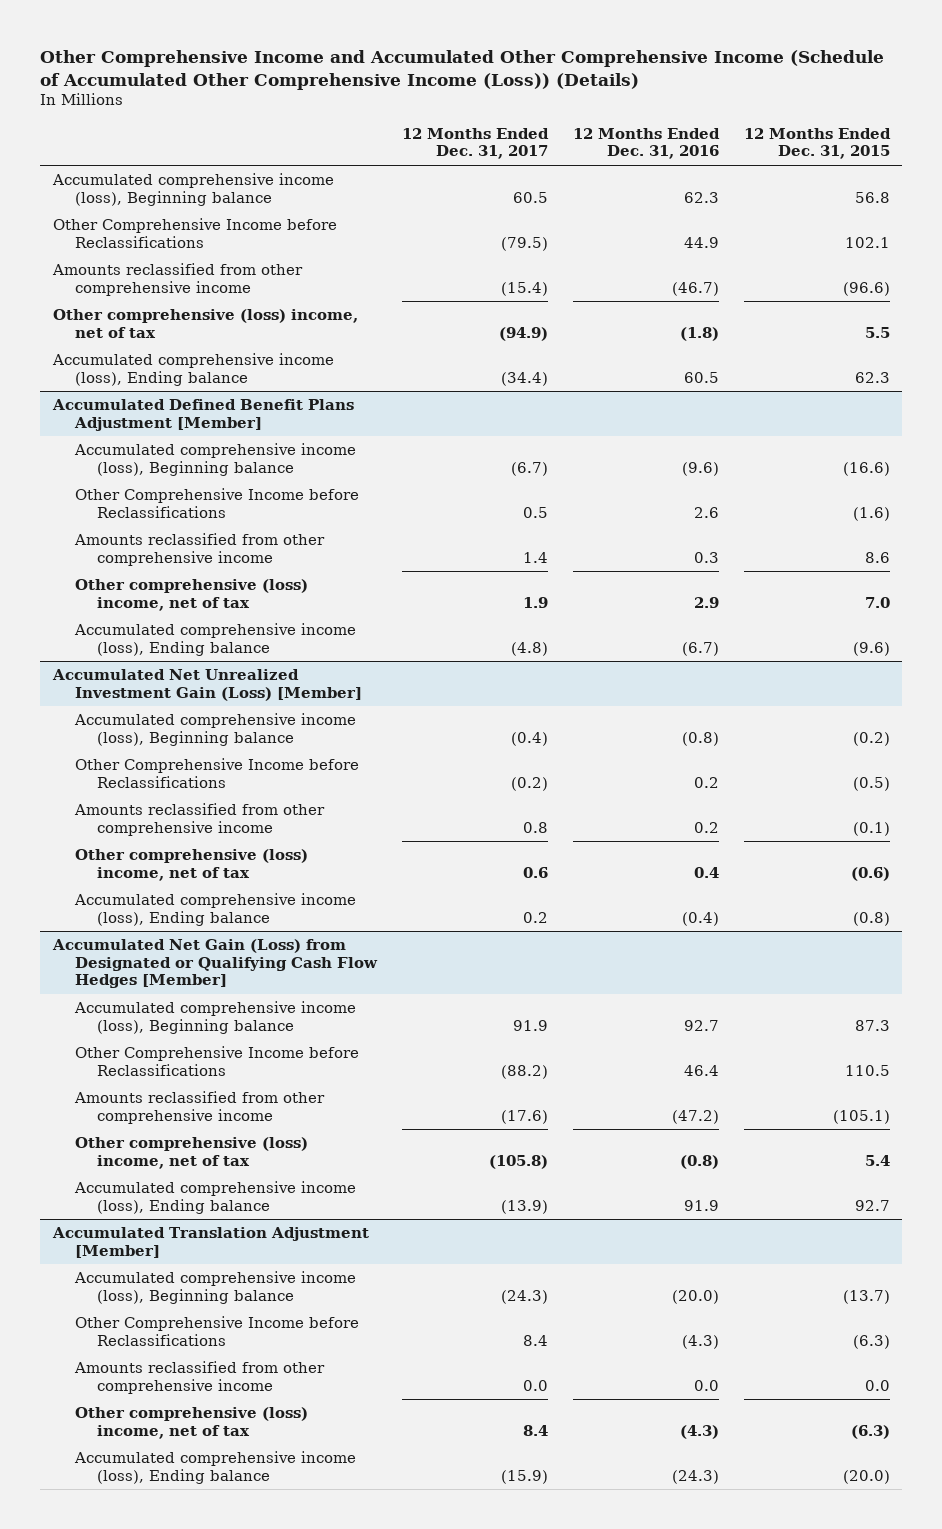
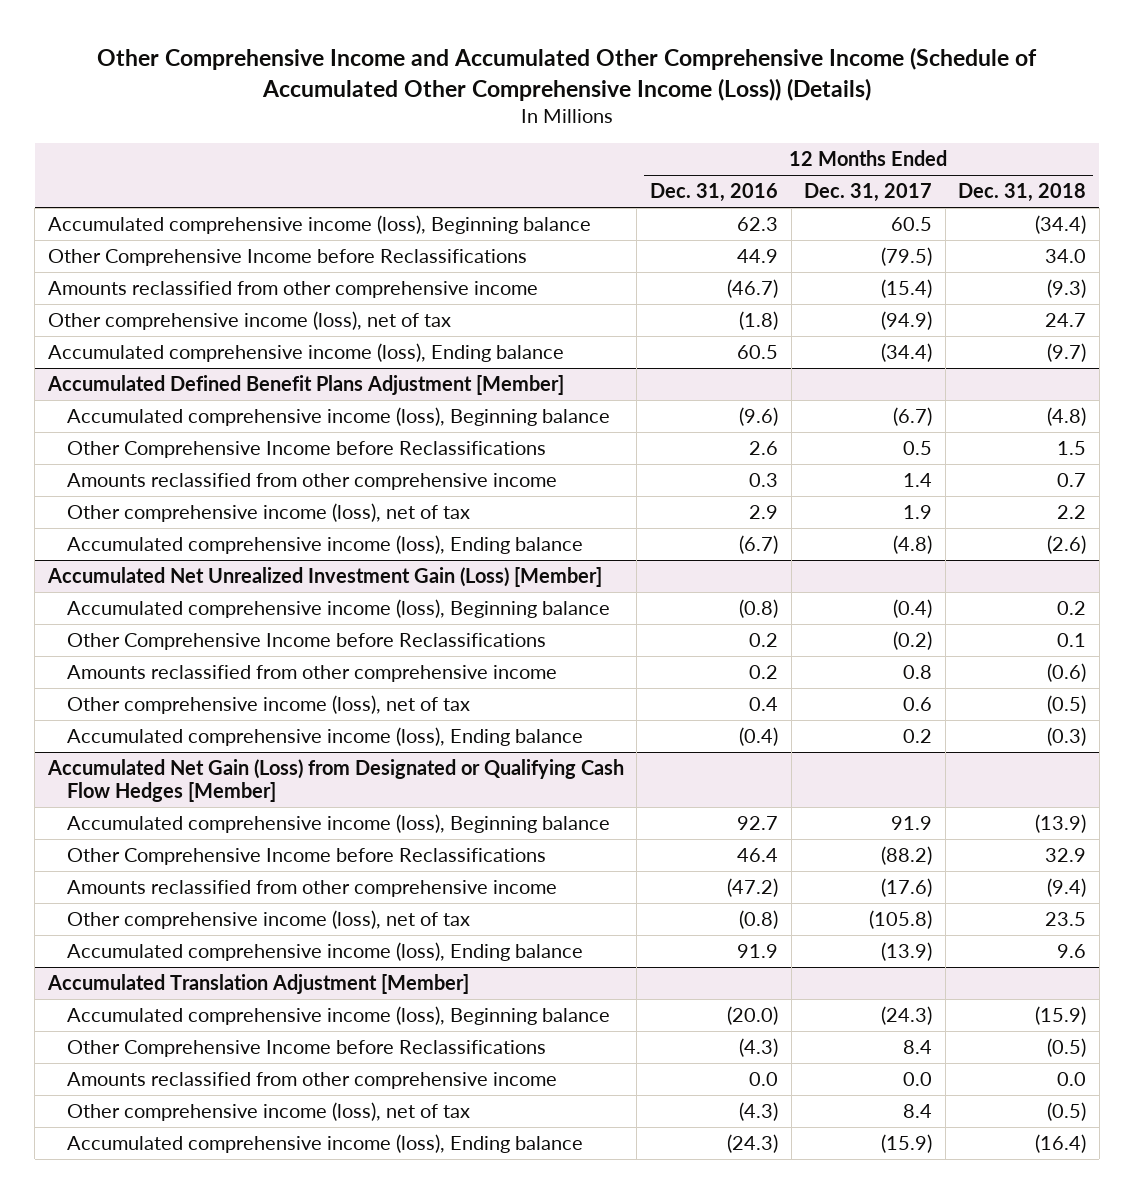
[743,128,891,160] 12 Months Ended Dec. 31, 2015 -> none
none -> [958,183,1087,203] Dec. 31, 2018
[52,309,358,338] Other comprehensive (loss) income, net of tax -> [47,311,451,331] Other comprehensive income (loss), net of tax
[74,579,308,611] Other comprehensive (loss) income, net of tax -> [67,503,471,523] Other comprehensive income (loss), net of tax
[74,849,308,881] Other comprehensive (loss) income, net of tax -> [67,695,471,715] Other comprehensive income (loss), net of tax
[74,1137,308,1169] Other comprehensive (loss) income, net of tax -> [67,910,471,930] Other comprehensive income (loss), net of tax
[74,1407,308,1439] Other comprehensive (loss) income, net of tax -> [67,1102,471,1122] Other comprehensive income (loss), net of tax

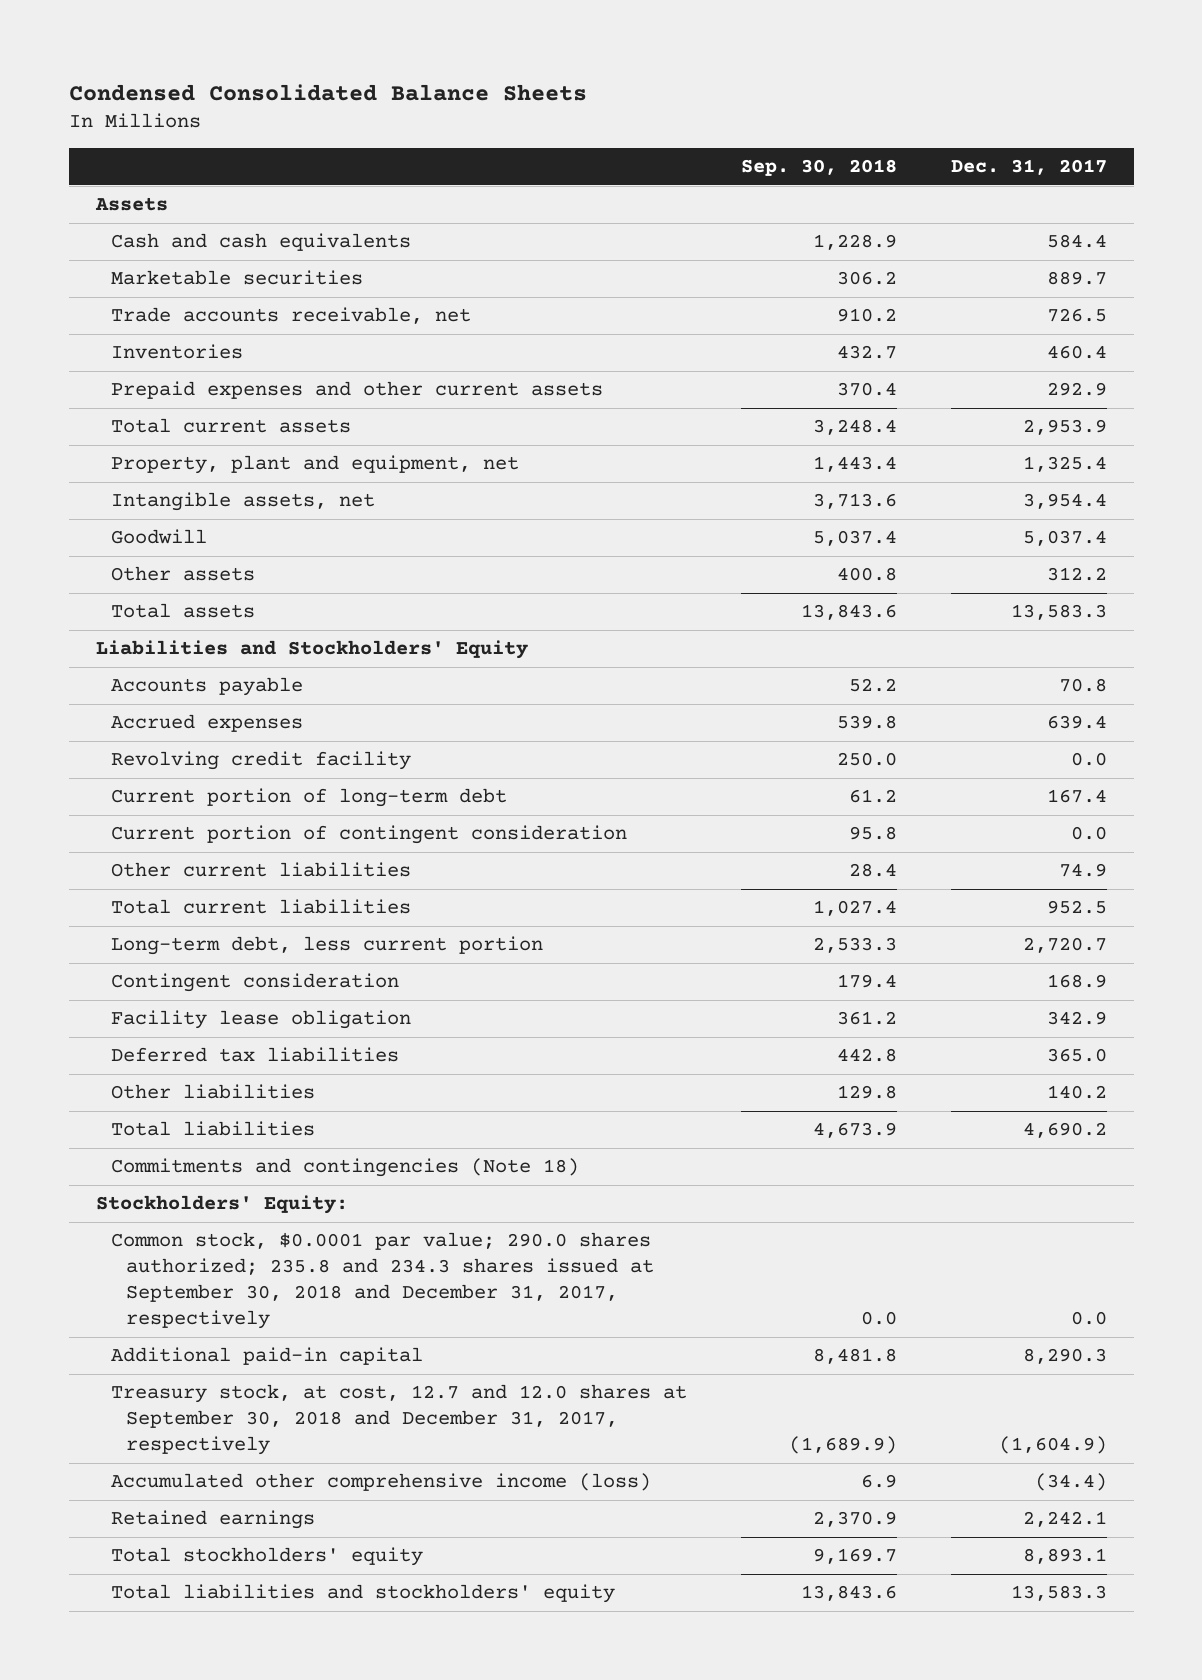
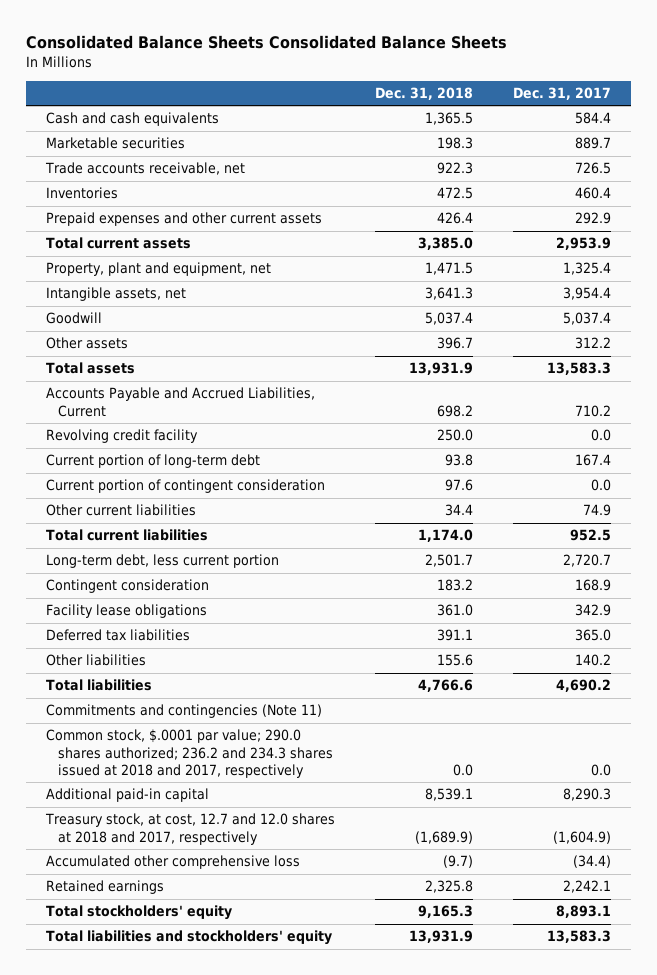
[68,83,587,101] Condensed Consolidated Balance Sheets -> [26,34,508,49] Consolidated Balance Sheets Consolidated Balance Sheets
[740,158,897,176] Sep. 30, 2018 -> none
none -> [374,87,473,101] Dec. 31, 2018
[94,197,168,212] Assets -> none
[95,640,528,660] Liabilities and Stockholders' Equity -> none
[110,677,303,697] Accounts payable -> none
[110,714,303,733] Accrued expenses -> none
none -> [46,387,316,417] Accounts Payable and Accrued Liabilities, Current
[110,1010,411,1030] Facility lease obligation -> [46,604,208,619] Facility lease obligations
[95,1195,348,1215] Stockholders' Equity: -> none
[110,1158,579,1178] Commitments and contingencies (Note 18) -> [46,704,323,719] Commitments and contingencies (Note 11)
[110,1232,654,1330] Common stock, $0.0001 par value; 290.0 shares authorized; 235.8 and 234.3 shares issued at September 30, 2018 and December 31, 2017, respectively -> [46,729,333,778] Common stock, $.0001 par value; 290.0 shares authorized; 236.2 and 234.3 shares issued at 2018 and 2017, respectively
[110,1384,687,1456] Treasury stock, at cost, 12.7 and 12.0 shares at September 30, 2018 and December 31, 2017, respectively -> [45,813,336,845] Treasury stock, at cost, 12.7 and 12.0 shares at 2018 and 2017, respectively
[110,1473,651,1492] Accumulated other comprehensive income (loss) -> [46,855,301,870] Accumulated other comprehensive loss

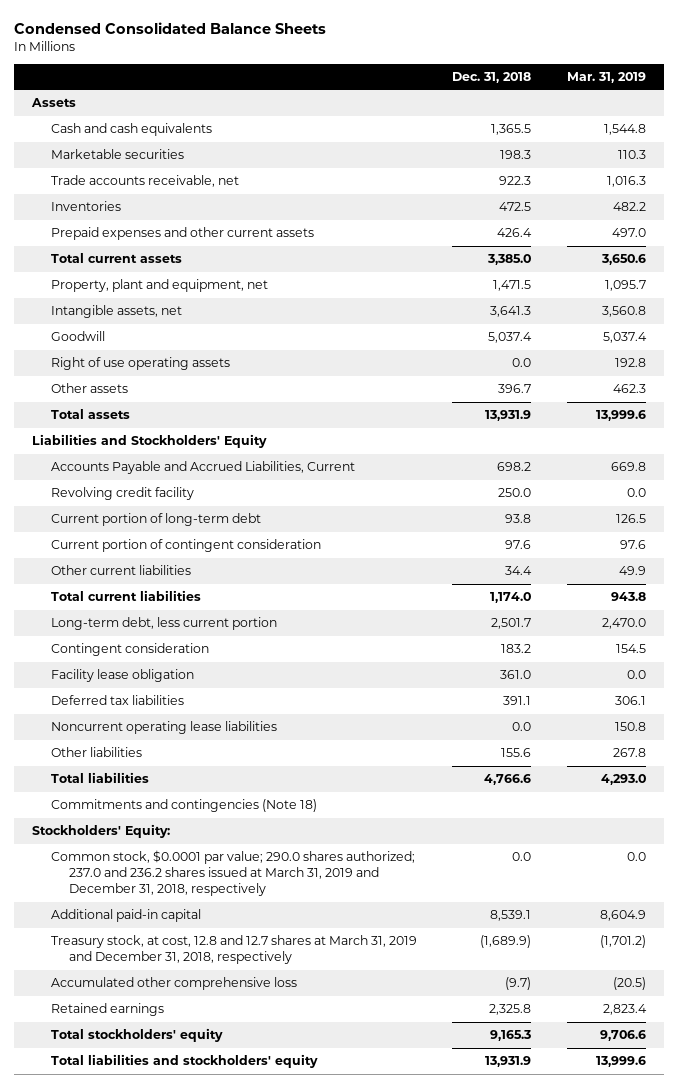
[26,34,508,49] Consolidated Balance Sheets Consolidated Balance Sheets -> [14,21,327,34] Condensed Consolidated Balance Sheets
[512,87,611,101] Dec. 31, 2017 -> none
none -> [567,72,647,84] Mar. 31, 2019
none -> [31,98,77,108] Assets
none -> [50,357,230,371] Right of use operating assets
none -> [32,434,268,449] Liabilities and Stockholders' Equity
[46,604,208,619] Facility lease obligations -> [50,669,194,683] Facility lease obligation
none -> [50,721,277,735] Noncurrent operating lease liabilities
[46,704,323,719] Commitments and contingencies (Note 11) -> [50,799,317,813] Commitments and contingencies (Note 18)
none -> [32,824,171,839] Stockholders' Equity:
[46,729,333,778] Common stock, $.0001 par value; 290.0 shares authorized; 236.2 and 234.3 shares issued at 2018 and 2017, respectively -> [50,850,415,897] Common stock, $0.0001 par value; 290.0 shares authorized; 237.0 and 236.2 shares issued at March 31, 2019 and December 31, 2018, respectively
[45,813,336,845] Treasury stock, at cost, 12.7 and 12.0 shares at 2018 and 2017, respectively -> [50,935,417,965] Treasury stock, at cost, 12.8 and 12.7 shares at March 31, 2019 and December 31, 2018, respectively

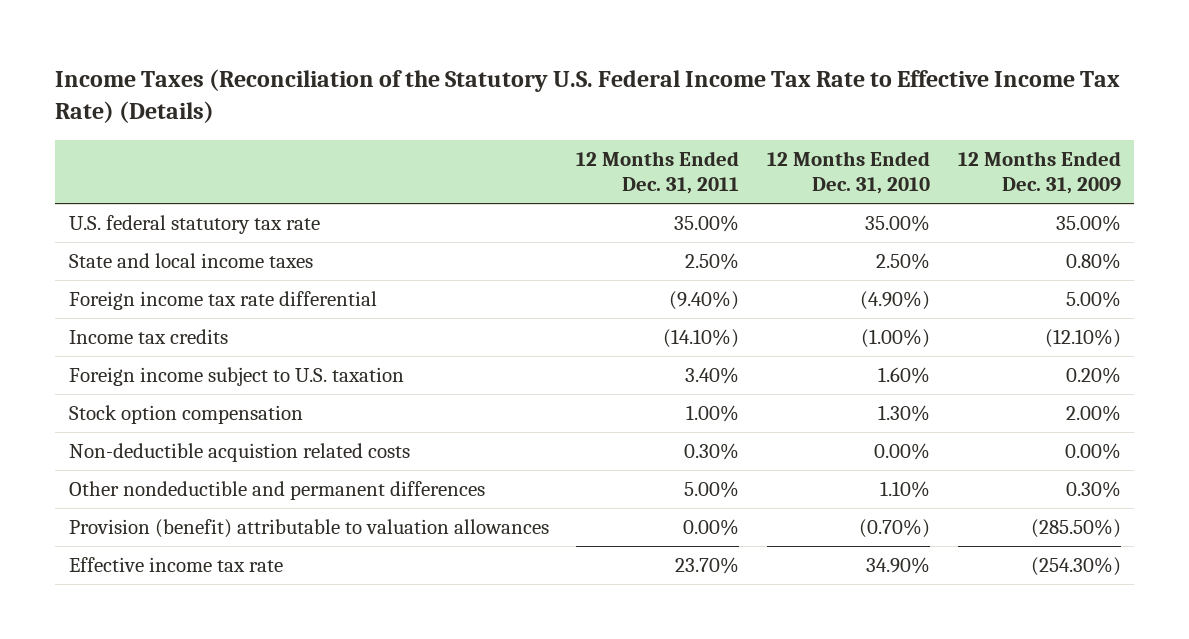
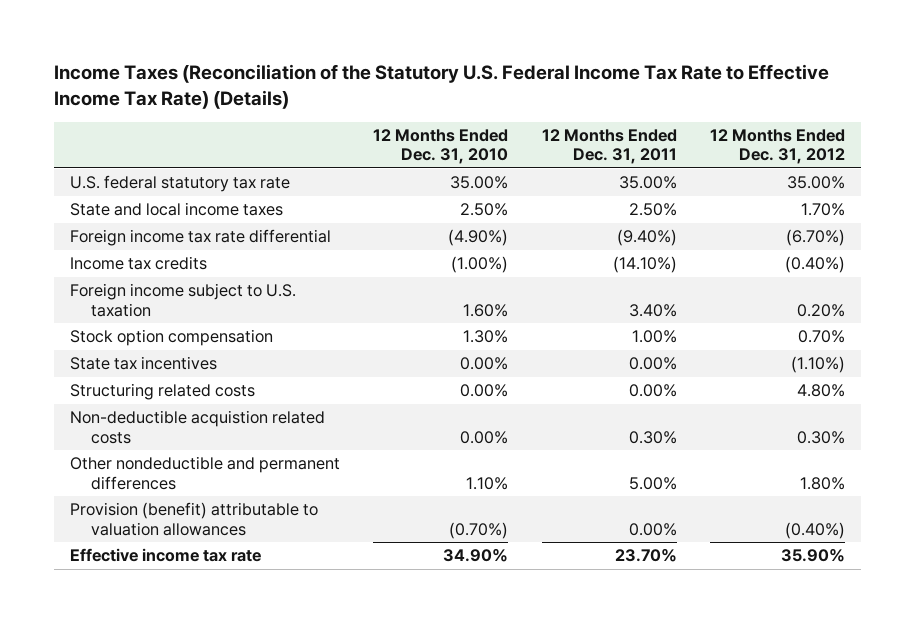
[957,150,1121,195] 12 Months Ended Dec. 31, 2009 -> none
none -> [709,128,845,165] 12 Months Ended Dec. 31, 2012
none -> [70,356,218,371] State tax incentives
none -> [70,383,256,401] Structuring related costs

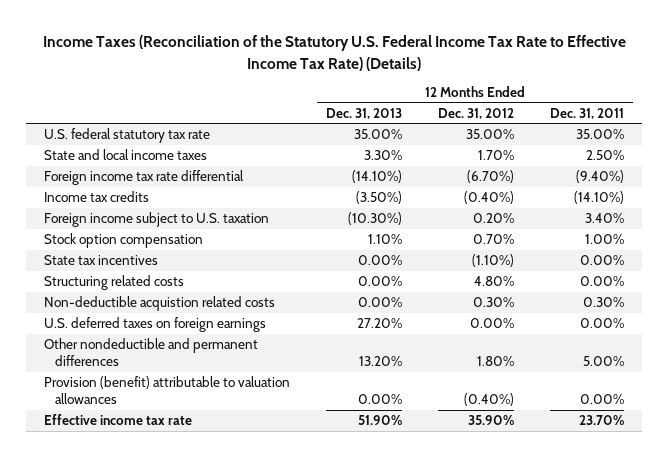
[373,128,509,165] 12 Months Ended Dec. 31, 2010 -> none
none -> [326,107,403,119] Dec. 31, 2013
none -> [44,317,267,333] U.S. deferred taxes on foreign earnings

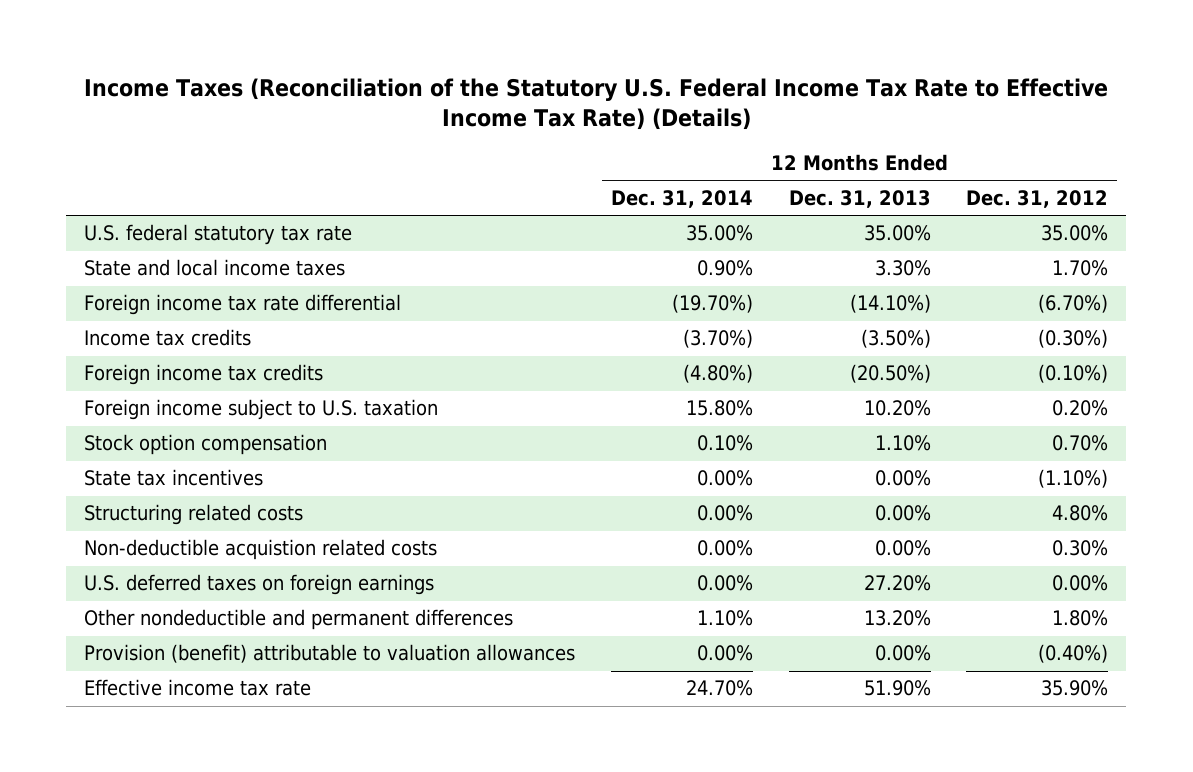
[550,107,625,119] Dec. 31, 2011 -> none
none -> [610,190,753,209] Dec. 31, 2014
[464,191,515,205] (0.40%) -> [1038,329,1109,349] (0.30%)
none -> [84,364,324,386] Foreign income tax credits
[348,212,403,226] (10.30%) -> [863,400,931,417] 10.20%

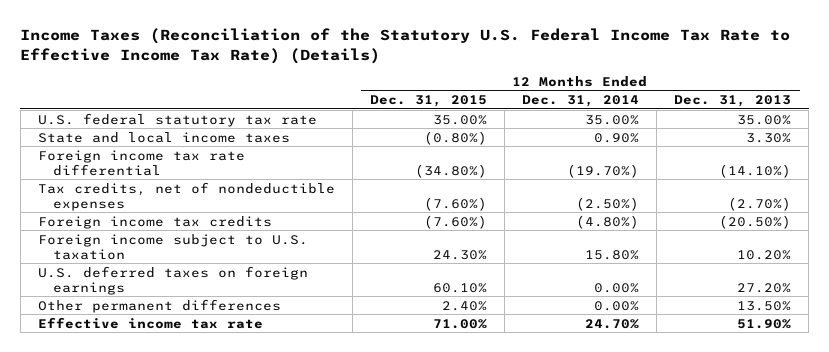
[966,190,1109,209] Dec. 31, 2012 -> none
none -> [369,95,487,108] Dec. 31, 2015
[84,329,252,347] Income tax credits -> [37,181,335,211] Tax credits, net of nondeductible expenses
[682,329,753,349] (3.70%) -> [575,196,639,211] (2.50%)
[860,329,931,349] (3.50%) -> [727,196,791,211] (2.70%)
[84,434,328,456] Stock option compensation -> none
[84,469,264,487] State tax incentives -> none
[84,504,304,526] Structuring related costs -> none
[84,539,438,561] Non-deductible acquistion related costs -> none
[84,644,576,664] Provision (benefit) attributable to valuation allowances -> none
[84,609,514,631] Other nondeductible and permanent differences -> [37,298,281,313] Other permanent differences
[696,610,753,627] 1.10% -> [593,300,639,311] 0.00%
[863,610,931,627] 13.20% -> [736,300,791,311] 13.50%

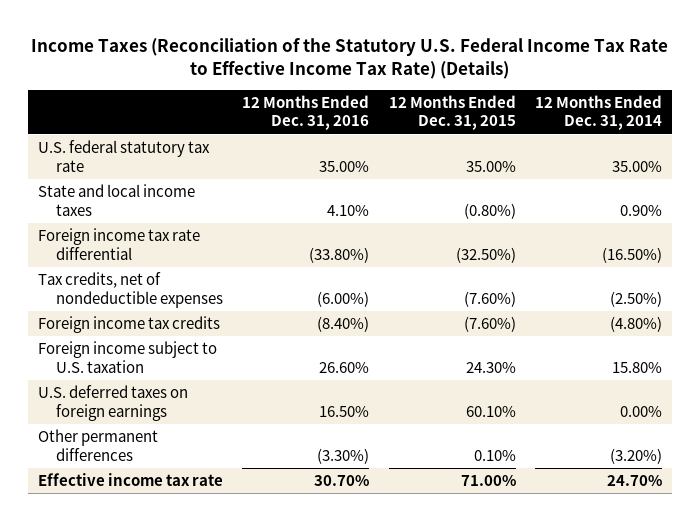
[673,95,791,108] Dec. 31, 2013 -> none
none -> [242,94,370,131] 12 Months Ended Dec. 31, 2016
[414,163,487,178] (34.80%) -> [455,246,516,263] (32.50%)
[566,163,639,178] (19.70%) -> [602,246,663,263] (16.50%)
[441,300,487,311] 2.40% -> [473,449,516,461] 0.10%
[593,300,639,311] 0.00% -> [610,447,663,464] (3.20%)

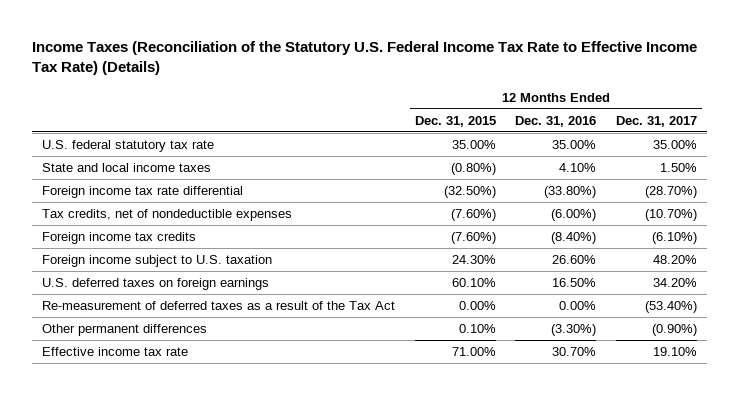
[535,94,663,131] 12 Months Ended Dec. 31, 2014 -> none
none -> [616,115,698,127] Dec. 31, 2017
none -> [41,301,395,311] Re-measurement of deferred taxes as a result of the Tax Act

